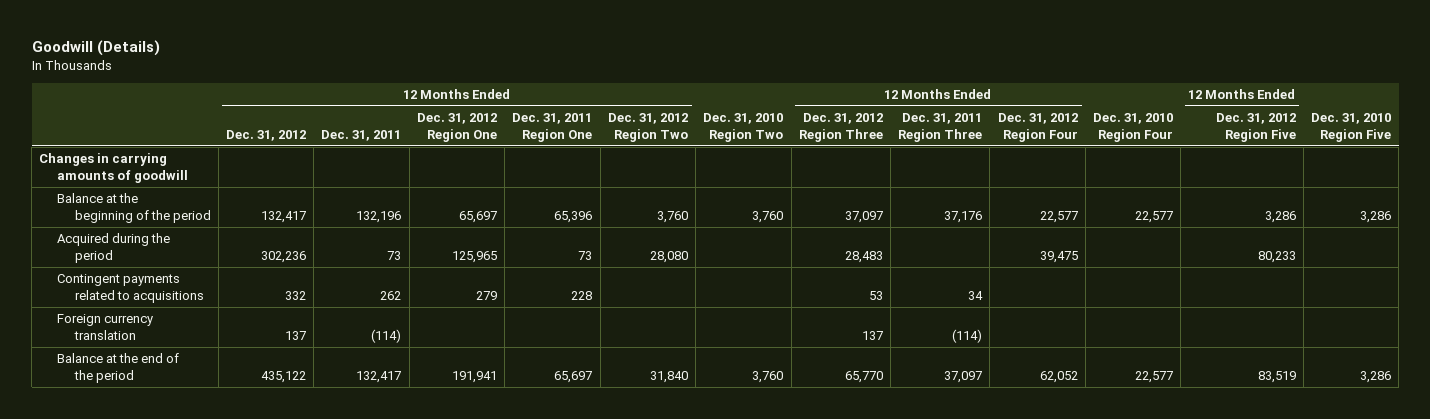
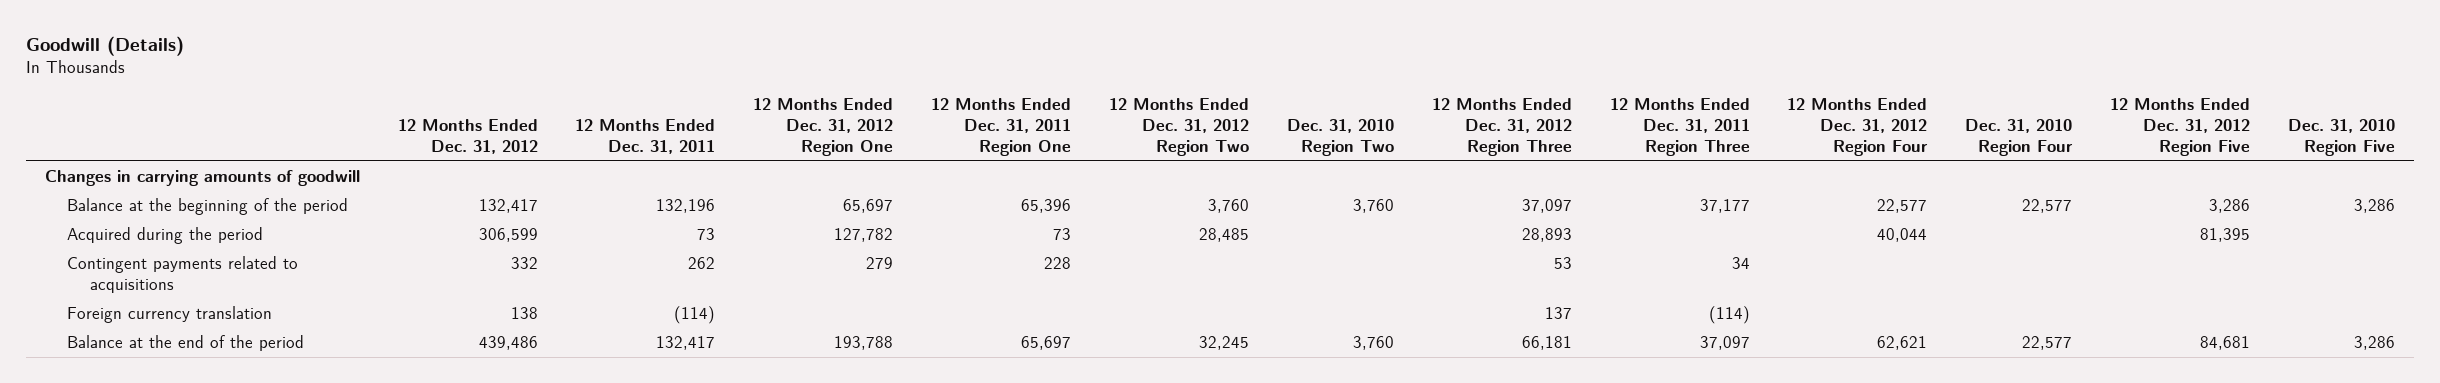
[944,211,983,224] 37,176 -> [1699,199,1750,214] 37,177
[260,251,306,264] 302,236 -> [478,228,538,243] 306,599
[451,251,497,264] 125,965 -> [834,228,894,243] 127,782
[649,251,688,264] 28,080 -> [1199,228,1250,243] 28,485
[844,251,883,264] 28,483 -> [1521,228,1572,243] 28,893
[1039,251,1078,264] 39,475 -> [1877,228,1928,243] 40,044
[1257,251,1296,264] 80,233 -> [2200,228,2251,243] 81,395
[284,331,306,341] 137 -> [510,307,538,320] 138
[260,371,306,384] 435,122 -> [478,336,538,351] 439,486
[451,371,497,384] 191,941 -> [834,336,894,351] 193,788
[649,371,688,384] 31,840 -> [1199,336,1250,351] 32,245
[844,371,883,384] 65,770 -> [1521,336,1572,351] 66,181
[1039,371,1078,384] 62,052 -> [1877,336,1928,351] 62,621
[1257,371,1296,384] 83,519 -> [2200,336,2251,351] 84,681

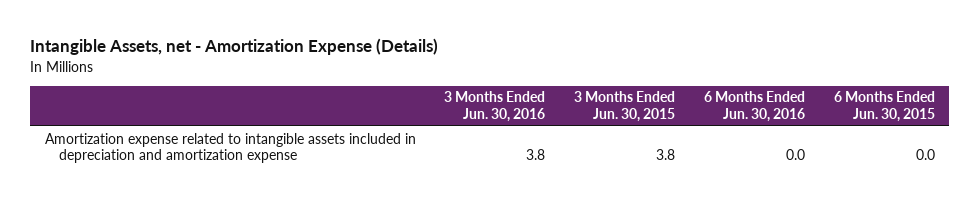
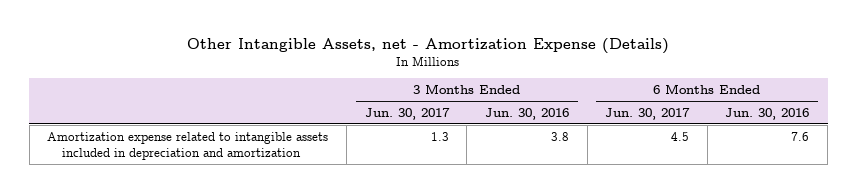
[30,38,439,56] Intangible Assets, net - Amortization Expense (Details) -> [187,37,670,54] Other Intangible Assets, net - Amortization Expense (Details)
[574,91,676,123] 3 Months Ended Jun. 30, 2015 -> none
[833,91,935,123] 6 Months Ended Jun. 30, 2015 -> none
none -> [364,107,450,120] Jun. 30, 2017
none -> [605,107,691,120] Jun. 30, 2017
[44,132,416,164] Amortization expense related to intangible assets included in depreciation and amortization expense -> [47,131,329,160] Amortization expense related to intangible assets included in depreciation and amortization
[785,149,805,161] 0.0 -> [791,131,810,141] 7.6

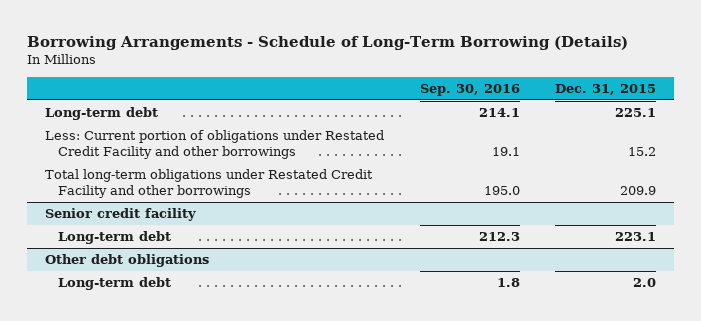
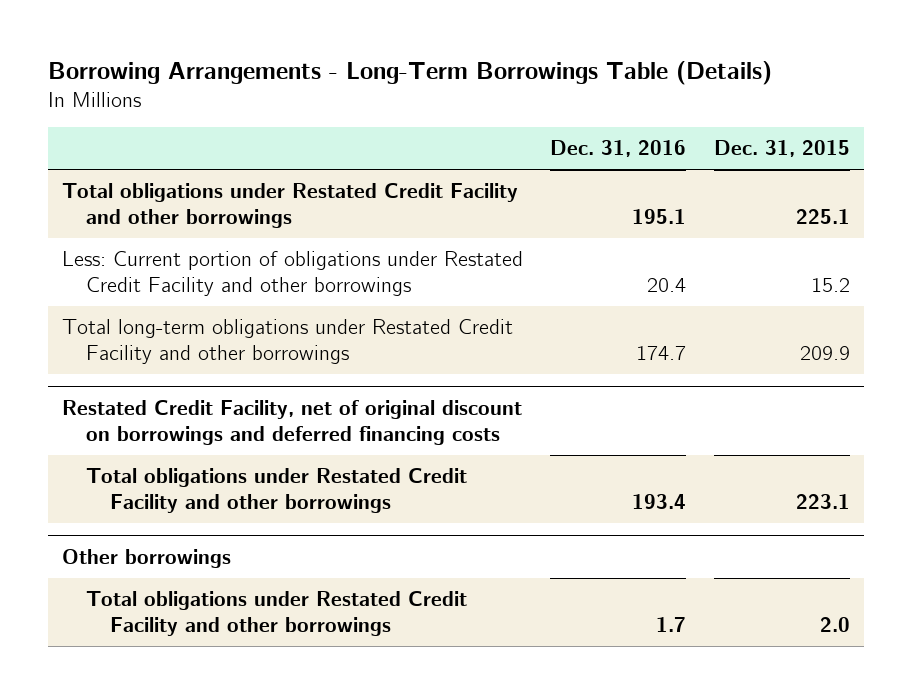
[27,35,629,50] Borrowing Arrangements - Schedule of Long-Term Borrowing (Details) -> [47,61,772,86] Borrowing Arrangements - Long-Term Borrowings Table (Details)
[419,83,520,96] Sep. 30, 2016 -> none
none -> [550,140,687,158] Dec. 31, 2016
[45,107,159,121] Long-term debt -> [61,183,518,228] Total obligations under Restated Credit Facility and other borrowings
[45,208,197,222] Senior credit facility -> [61,399,522,445] Restated Credit Facility, net of original discount on borrowings and deferred financing costs
[57,231,171,245] Long-term debt -> [85,468,467,513] Total obligations under Restated Credit Facility and other borrowings
[45,254,210,268] Other debt obligations -> [61,548,231,568] Other borrowings
[57,277,171,291] Long-term debt -> [85,591,467,636] Total obligations under Restated Credit Facility and other borrowings

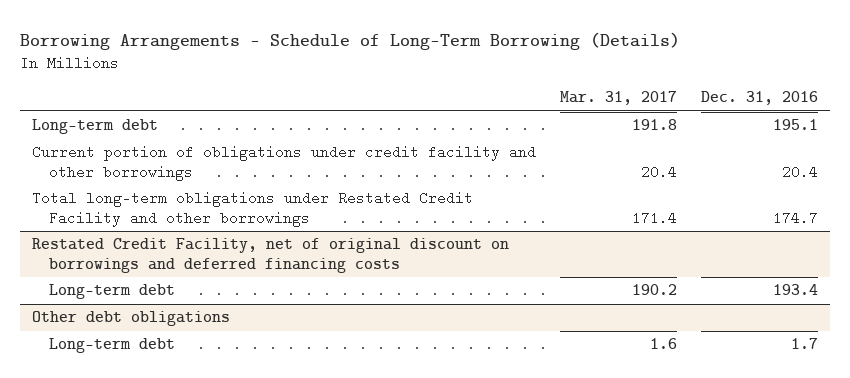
[47,61,772,86] Borrowing Arrangements - Long-Term Borrowings Table (Details) -> [20,31,681,50] Borrowing Arrangements - Schedule of Long-Term Borrowing (Details)
[714,140,851,158] Dec. 31, 2015 -> none
none -> [560,91,678,106] Mar. 31, 2017
[61,183,518,228] Total obligations under Restated Credit Facility and other borrowings -> [32,119,159,135] Long-term debt
[61,251,523,296] Less: Current portion of obligations under Restated Credit Facility and other borrowings -> [32,145,537,181] Current portion of obligations under credit facility and other borrowings
[85,468,467,513] Total obligations under Restated Credit Facility and other borrowings -> [48,284,175,300] Long-term debt
[61,548,231,568] Other borrowings -> [32,311,231,327] Other debt obligations
[85,591,467,636] Total obligations under Restated Credit Facility and other borrowings -> [48,338,175,354] Long-term debt

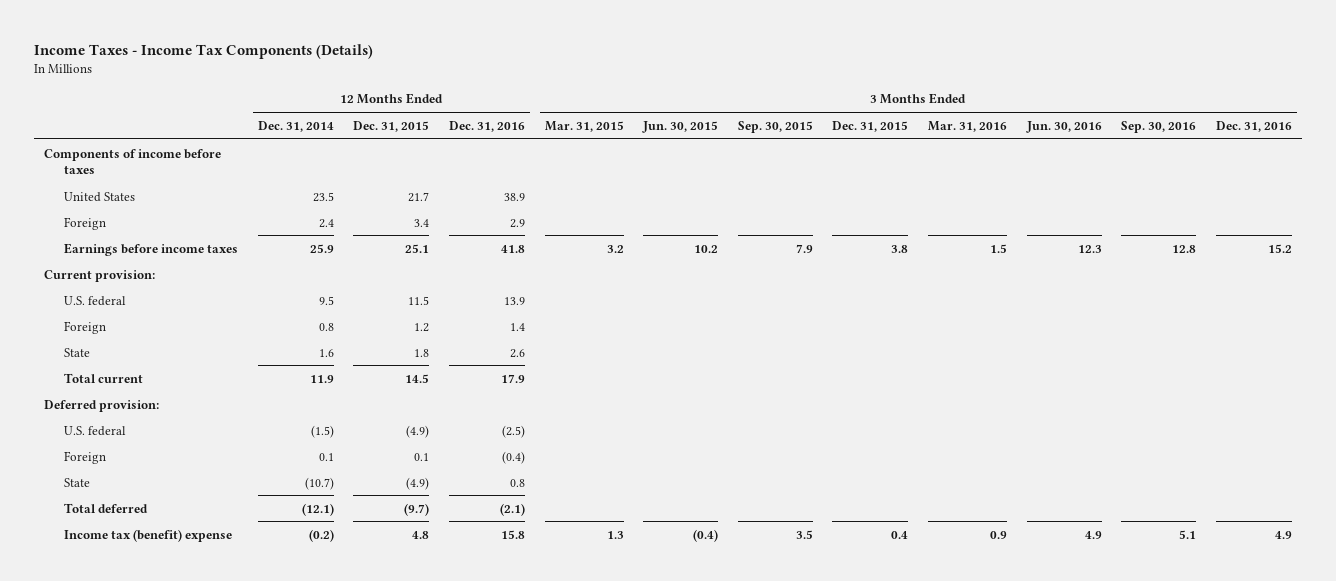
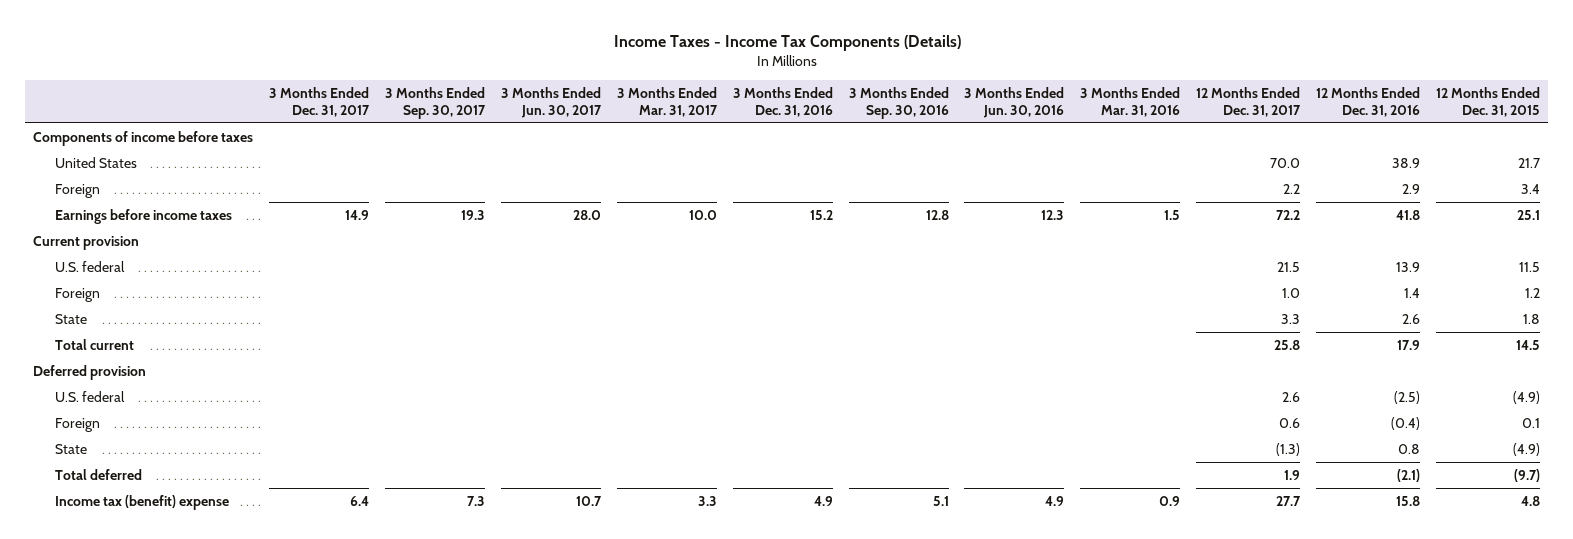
[257,120,334,132] Dec. 31, 2014 -> none
[544,120,624,132] Mar. 31, 2015 -> none
[642,120,719,133] Jun. 30, 2015 -> none
[737,120,813,133] Sep. 30, 2015 -> none
[832,120,909,132] Dec. 31, 2015 -> none
none -> [269,87,371,117] 3 Months Ended Dec. 31, 2017
none -> [385,87,487,119] 3 Months Ended Sep. 30, 2017
none -> [500,87,602,118] 3 Months Ended Jun. 30, 2017
none -> [616,87,718,117] 3 Months Ended Mar. 31, 2017
none -> [1196,87,1302,117] 12 Months Ended Dec. 31, 2017
[44,269,156,282] Current provision: -> [33,236,140,251] Current provision
[44,399,160,412] Deferred provision: -> [33,365,147,381] Deferred provision

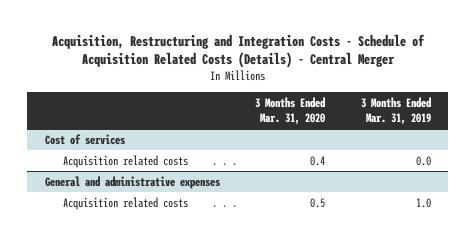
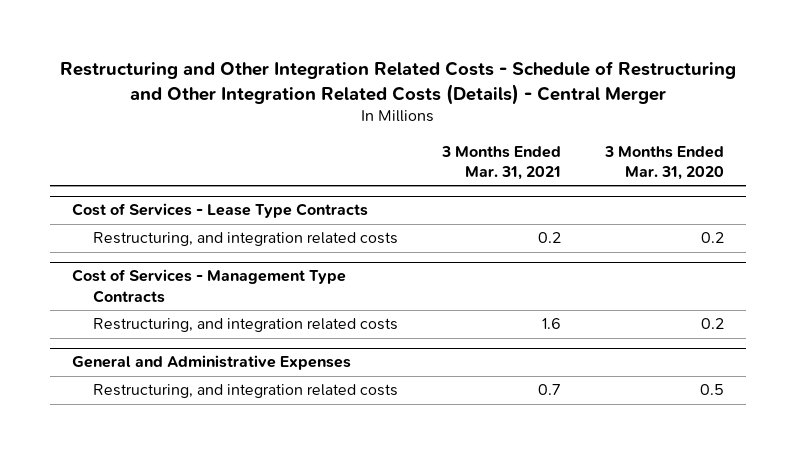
[51,33,425,69] Acquisition, Restructuring and Integration Costs - Schedule of Acquisition Related Costs (Details) - Central Merger -> [59,60,736,105] Restructuring and Other Integration Related Costs - Schedule of Restructuring and Other Integration Related Costs (Details) - Central Merger
[360,96,431,125] 3 Months Ended Mar. 31, 2019 -> none
none -> [440,145,561,181] 3 Months Ended Mar. 31, 2021
[44,133,125,145] Cost of services -> [71,203,368,219] Cost of Services - Lease Type Contracts
[63,154,189,168] Acquisition related costs -> [92,232,398,247] Restructuring, and integration related costs
[310,155,326,166] 0.4 -> [701,232,725,244] 0.2
[44,175,220,189] General and administrative expenses -> [71,269,346,303] Cost of Services - Management Type Contracts
[63,196,189,210] Acquisition related costs -> [92,318,398,333] Restructuring, and integration related costs
[310,197,326,208] 0.5 -> [701,318,725,330] 0.2
none -> [71,355,351,371] General and Administrative Expenses
none -> [92,384,398,399] Restructuring, and integration related costs

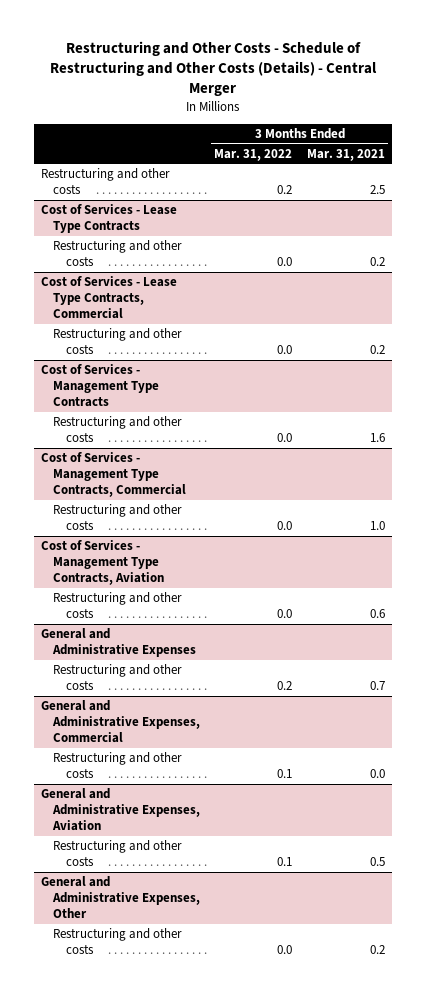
[59,60,736,105] Restructuring and Other Integration Related Costs - Schedule of Restructuring and Other Integration Related Costs (Details) - Central Merger -> [49,41,377,97] Restructuring and Other Costs - Schedule of Restructuring and Other Costs (Details) - Central Merger
[604,145,725,181] 3 Months Ended Mar. 31, 2020 -> none
none -> [214,148,293,161] Mar. 31, 2022
none -> [40,168,170,195] Restructuring and other costs
[92,232,398,247] Restructuring, and integration related costs -> [53,240,183,267] Restructuring and other costs
none -> [40,276,177,320] Cost of Services - Lease Type Contracts, Commercial
none -> [53,328,183,355] Restructuring and other costs
[92,318,398,333] Restructuring, and integration related costs -> [53,416,183,443] Restructuring and other costs
none -> [40,452,187,498] Cost of Services - Management Type Contracts, Commercial
none -> [53,504,183,531] Restructuring and other costs
none -> [40,540,165,586] Cost of Services - Management Type Contracts, Aviation
none -> [53,592,183,619] Restructuring and other costs
[92,384,398,399] Restructuring, and integration related costs -> [53,664,183,691] Restructuring and other costs
none -> [40,700,201,744] General and Administrative Expenses, Commercial
none -> [53,752,183,779] Restructuring and other costs
none -> [40,788,201,832] General and Administrative Expenses, Aviation
none -> [53,840,183,867] Restructuring and other costs
none -> [40,876,201,919] General and Administrative Expenses, Other
none -> [53,928,183,955] Restructuring and other costs

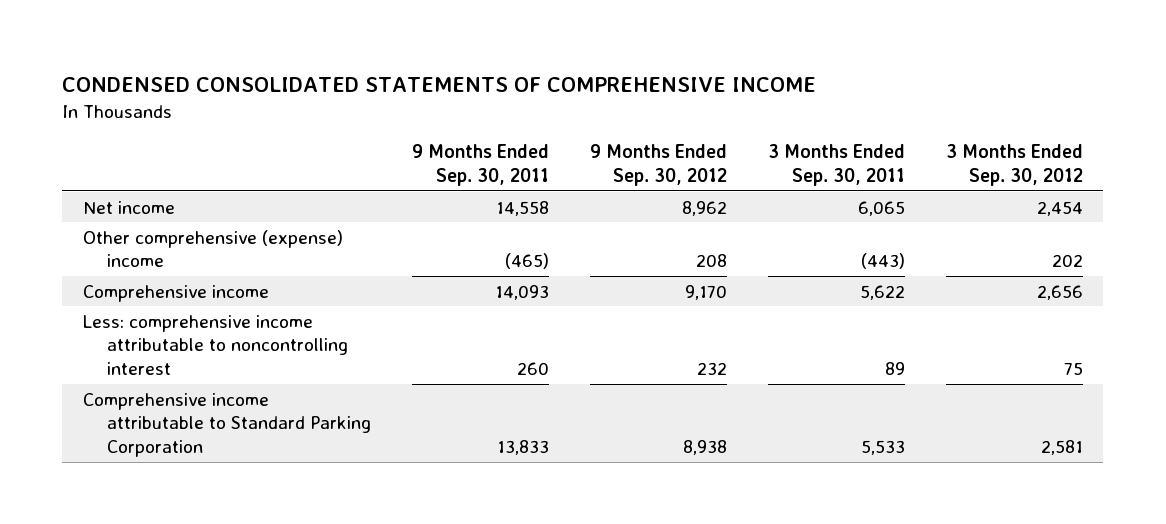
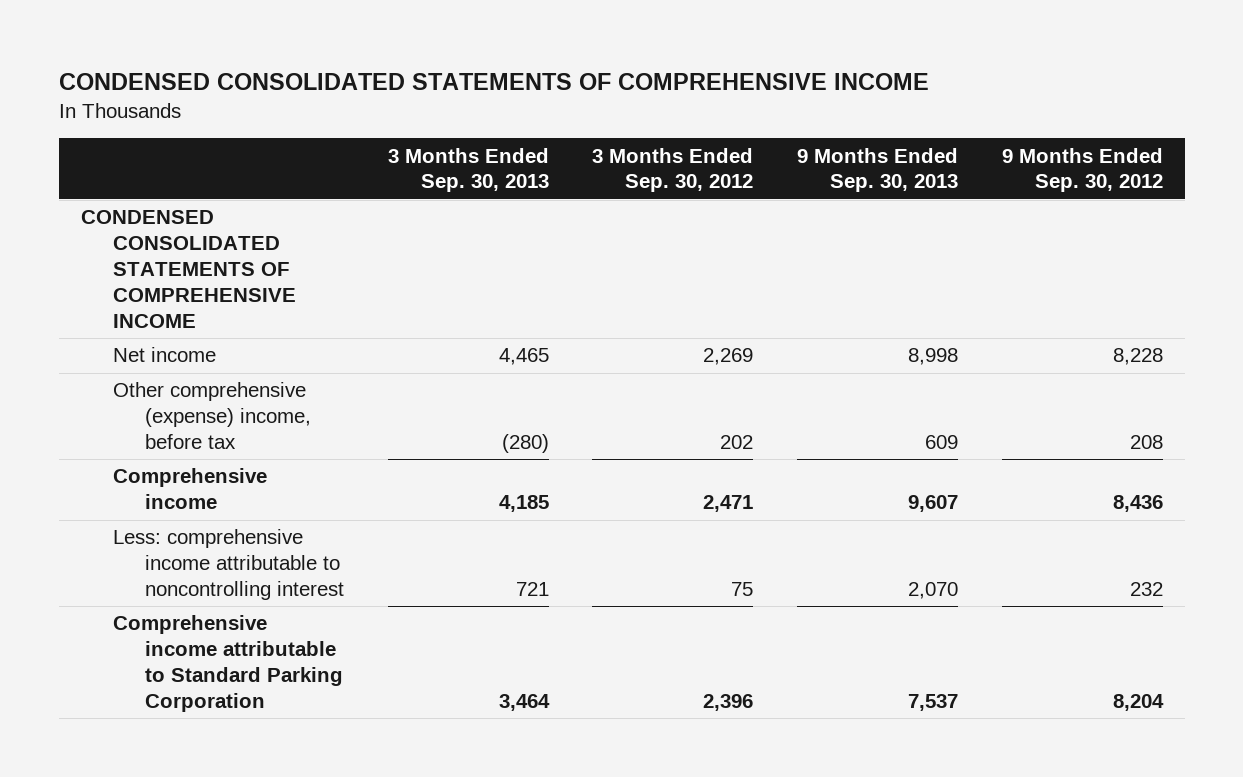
[412,144,550,187] 9 Months Ended Sep. 30, 2011 -> none
[767,144,905,187] 3 Months Ended Sep. 30, 2011 -> none
none -> [387,147,549,193] 3 Months Ended Sep. 30, 2013
none -> [797,147,959,193] 9 Months Ended Sep. 30, 2013
none -> [80,210,296,329] CONDENSED CONSOLIDATED STATEMENTS OF COMPREHENSIVE INCOME
[682,200,728,216] 8,962 -> [1112,348,1163,366] 8,228
[1036,200,1083,216] 2,454 -> [703,348,754,366] 2,269
[82,229,343,268] Other comprehensive (expense) income -> [112,382,312,450] Other comprehensive (expense) income, before tax
[685,284,728,300] 9,170 -> [1112,495,1163,513] 8,436
[1036,284,1083,300] 2,656 -> [703,495,754,513] 2,471
[683,440,728,456] 8,938 -> [1112,694,1164,712] 8,204
[1040,440,1083,456] 2,581 -> [703,694,754,712] 2,396

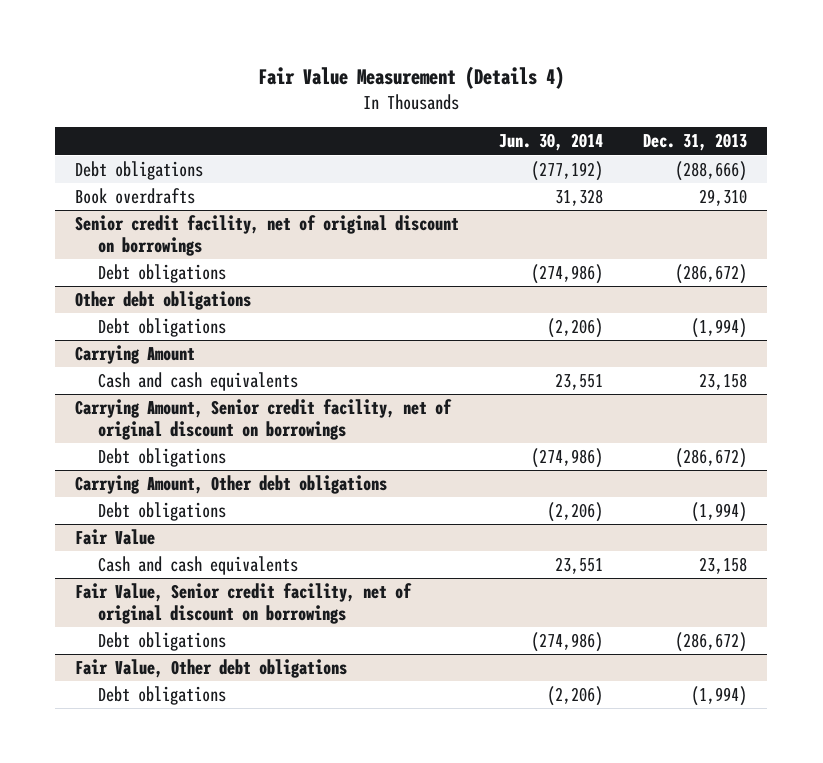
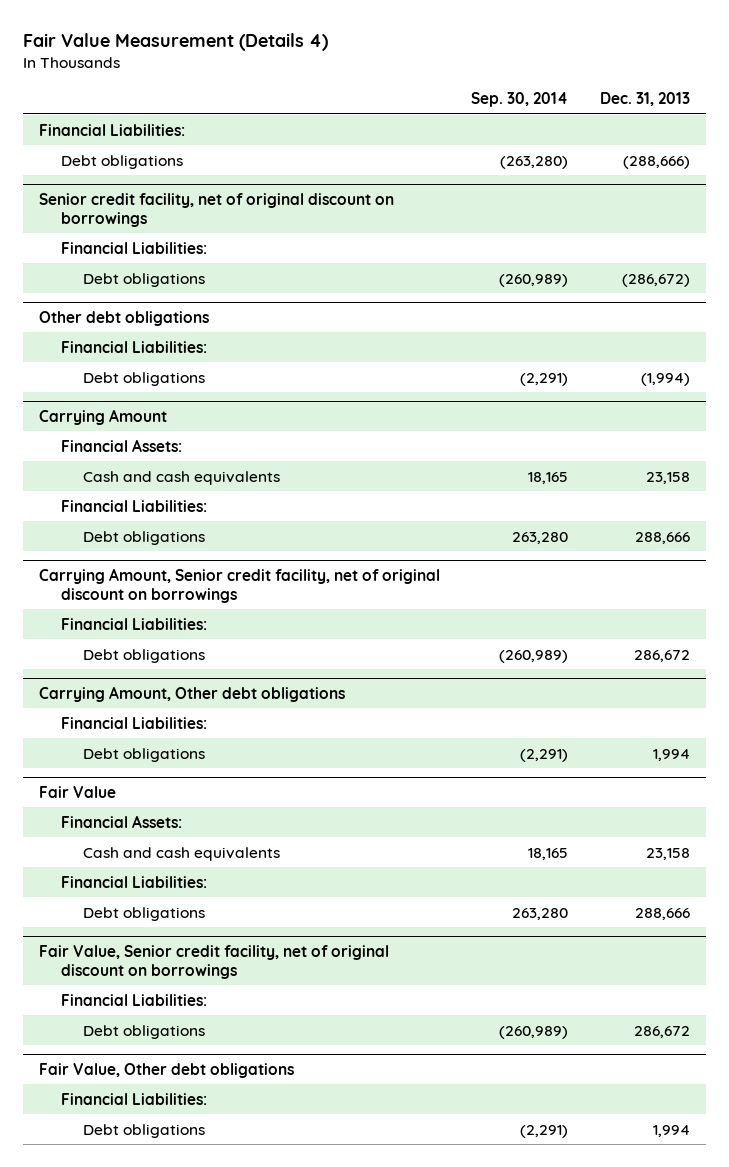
[499,133,604,152] Jun. 30, 2014 -> none
none -> [471,92,569,108] Sep. 30, 2014
none -> [38,123,185,136] Financial Liabilities:
[75,188,196,205] Book overdrafts -> none
none -> [60,241,207,254] Financial Liabilities:
none -> [60,340,207,353] Financial Liabilities:
none -> [60,438,182,452] Financial Assets:
none -> [60,499,207,512] Financial Liabilities:
none -> [83,530,206,545] Debt obligations
none -> [60,617,207,630] Financial Liabilities:
[675,448,748,469] (286,672) -> [633,649,690,662] 286,672
none -> [60,716,207,729] Financial Liabilities:
[691,502,748,523] (1,994) -> [652,748,690,761] 1,994
none -> [60,814,182,828] Financial Assets:
none -> [60,875,207,888] Financial Liabilities:
none -> [83,906,206,921] Debt obligations
none -> [60,993,207,1006] Financial Liabilities:
[675,632,748,653] (286,672) -> [633,1025,690,1038] 286,672
none -> [60,1092,207,1105] Financial Liabilities:
[691,686,748,707] (1,994) -> [652,1124,690,1137] 1,994

